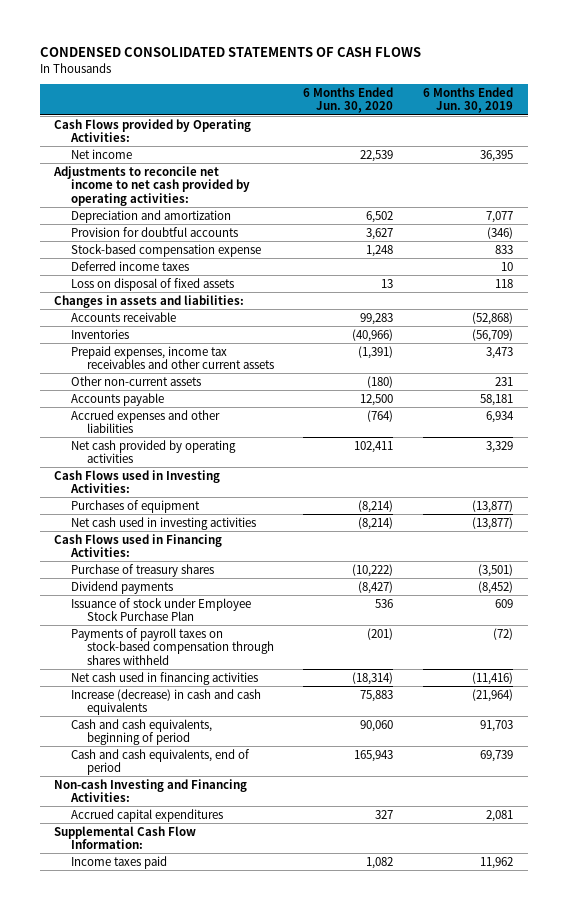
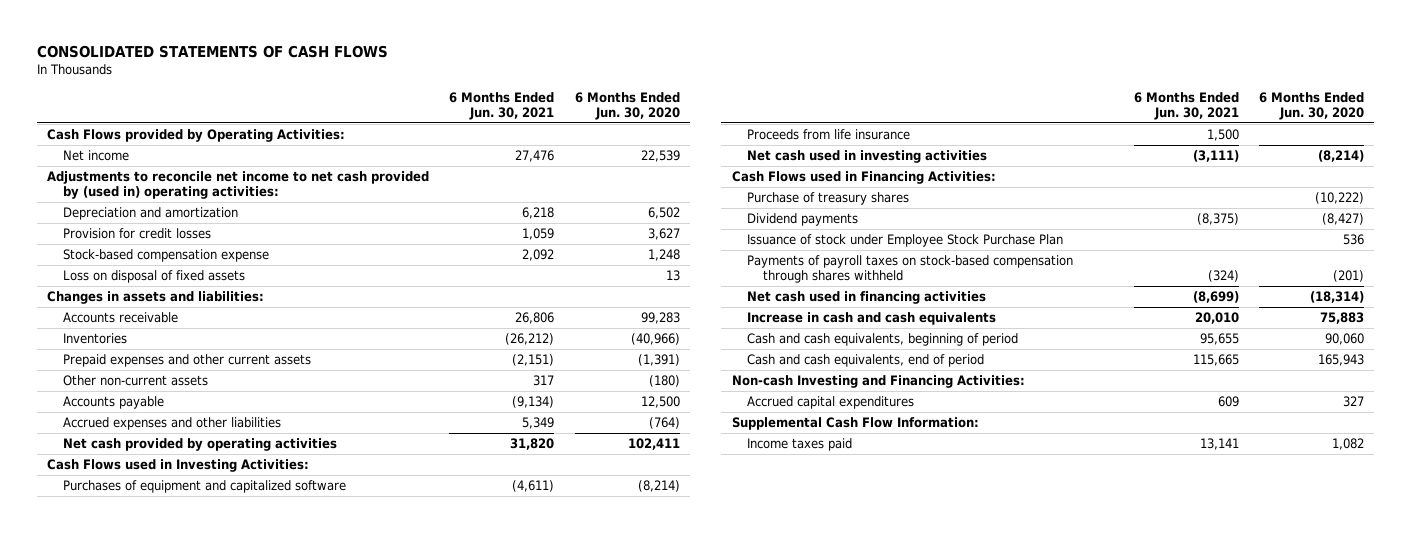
[39,47,421,58] CONDENSED CONSOLIDATED STATEMENTS OF CASH FLOWS -> [37,44,389,58] CONSOLIDATED STATEMENTS OF CASH FLOWS
[423,86,514,114] 6 Months Ended Jun. 30, 2019 -> none
none -> [449,91,555,120] 6 Months Ended Jun. 30, 2021
[53,165,250,207] Adjustments to reconcile net income to net cash provided by operating activities: -> [47,171,430,200] Adjustments to reconcile net income to net cash provided by (used in) operating activities:
[70,226,238,237] Provision for doubtful accounts -> [63,228,212,240] Provision for credit losses
[70,260,189,271] Deferred income taxes -> none
[70,345,274,370] Prepaid expenses, income tax receivables and other current assets -> [63,354,312,368] Prepaid expenses and other current assets
[70,499,200,513] Purchases of equipment -> [63,480,347,494] Purchases of equipment and capitalized software
none -> [747,129,911,141] Proceeds from life insurance
[70,688,261,716] Increase (decrease) in cash and cash equivalents -> [747,312,997,326] Increase in cash and cash equivalents

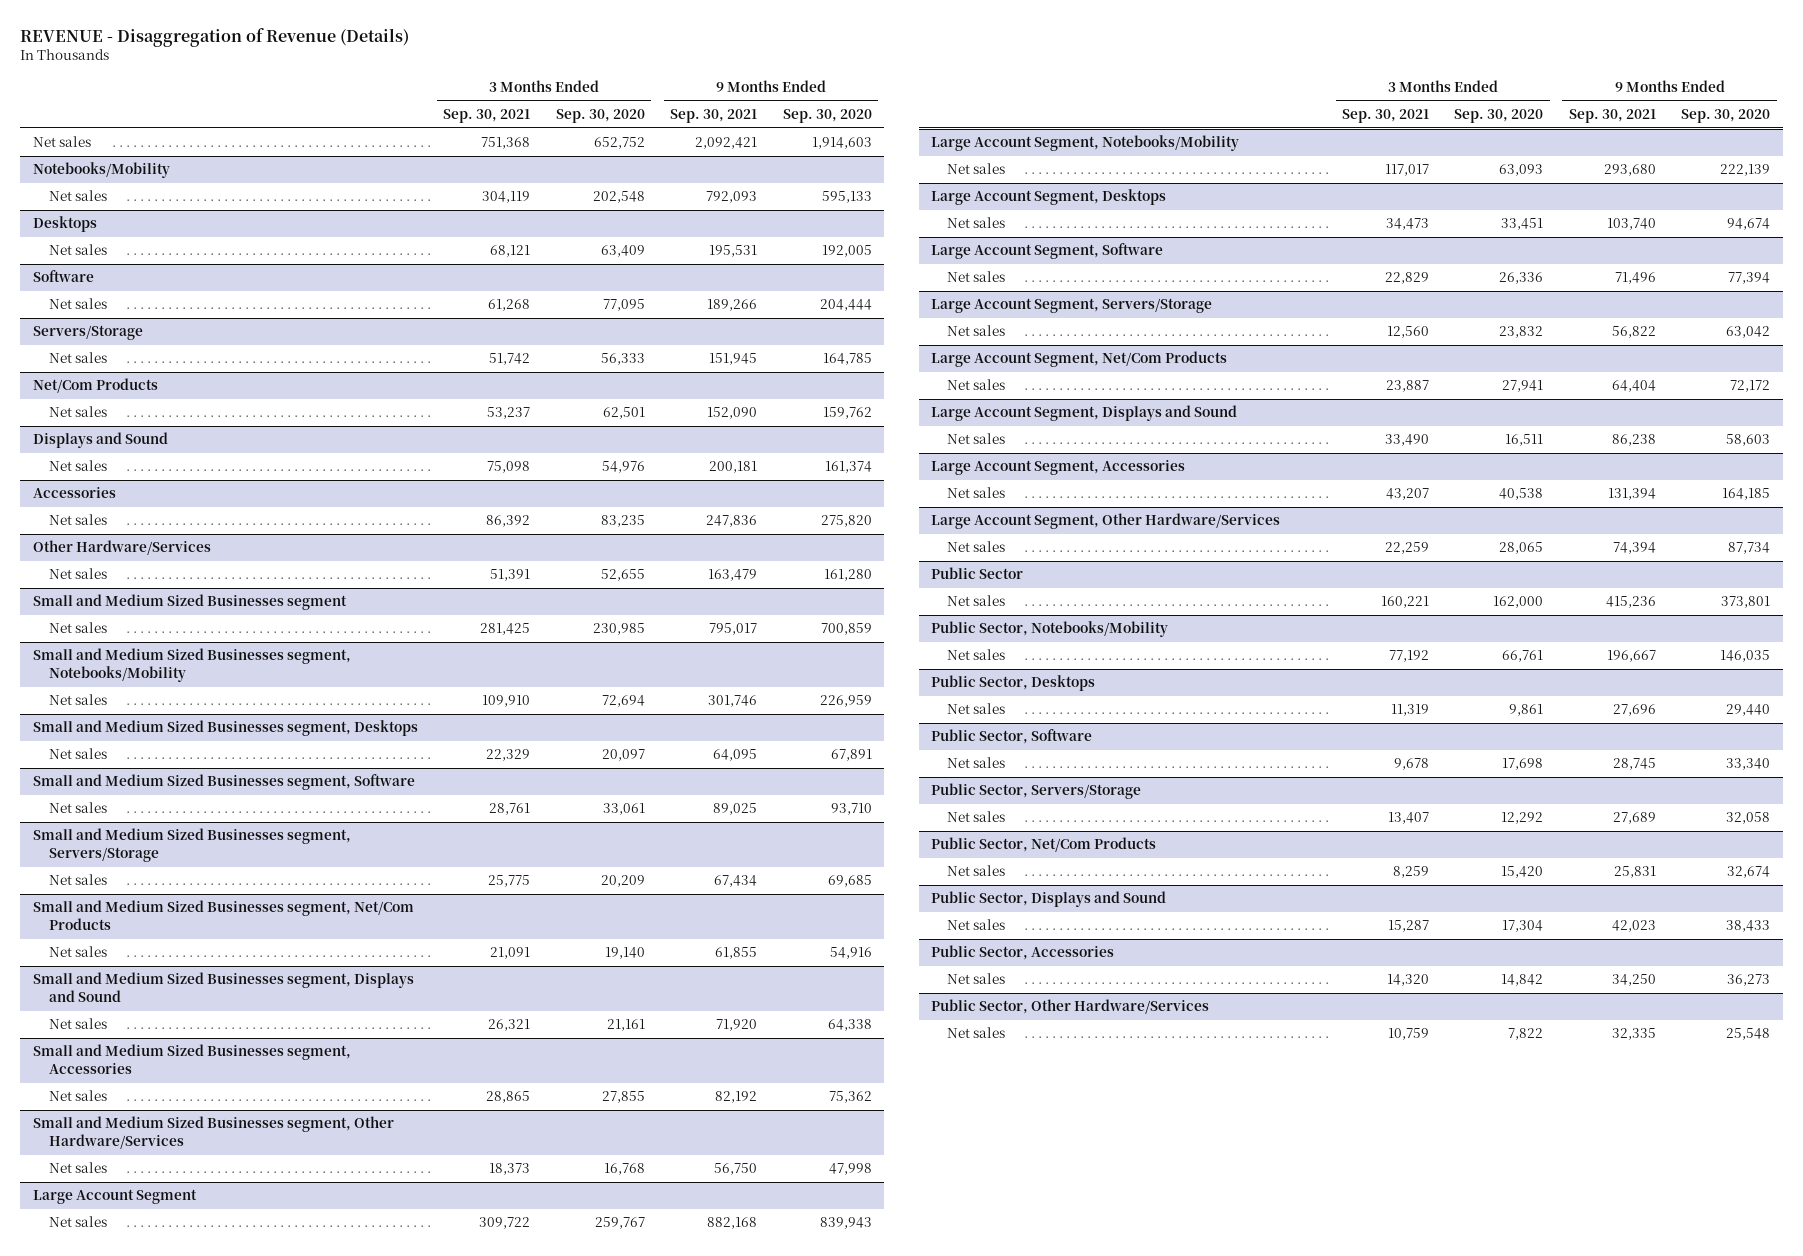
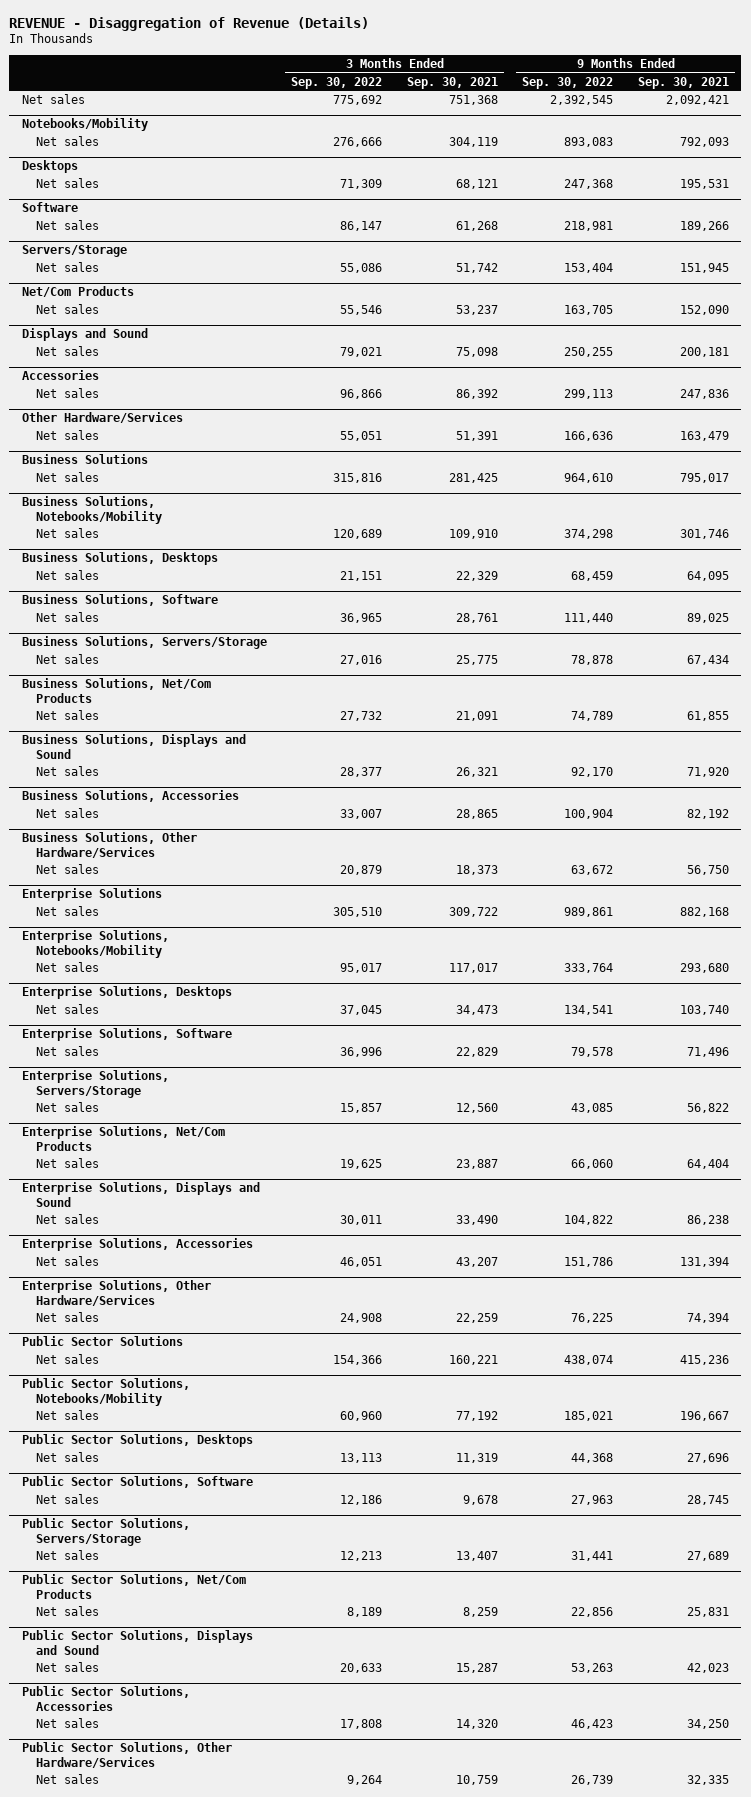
[555,109,645,124] Sep. 30, 2020 -> none
[782,109,872,124] Sep. 30, 2020 -> none
none -> [291,76,383,89] Sep. 30, 2022
none -> [522,76,614,89] Sep. 30, 2022
[32,594,347,611] Small and Medium Sized Businesses segment -> [21,454,148,465] Business Solutions
[32,648,351,683] Small and Medium Sized Businesses segment, Notebooks/Mobility -> none
none -> [21,496,162,524] Business Solutions, Notebooks/Mobility
[32,720,418,737] Small and Medium Sized Businesses segment, Desktops -> none
none -> [21,552,218,566] Business Solutions, Desktops
[32,774,415,791] Small and Medium Sized Businesses segment, Software -> none
none -> [21,594,218,607] Business Solutions, Software
[32,828,351,863] Small and Medium Sized Businesses segment, Servers/Storage -> none
none -> [21,636,267,650] Business Solutions, Servers/Storage
[32,900,414,931] Small and Medium Sized Businesses segment, Net/Com Products -> none
none -> [21,678,211,703] Business Solutions, Net/Com Products
[32,972,414,1003] Small and Medium Sized Businesses segment, Displays and Sound -> none
none -> [21,734,246,759] Business Solutions, Displays and Sound
[32,1044,351,1075] Small and Medium Sized Businesses segment, Accessories -> none
none -> [21,790,239,803] Business Solutions, Accessories
[32,1116,394,1150] Small and Medium Sized Businesses segment, Other Hardware/Services -> none
none -> [21,832,197,858] Business Solutions, Other Hardware/Services
[32,1189,197,1205] Large Account Segment -> [21,888,162,902] Enterprise Solutions
[931,135,1240,152] Large Account Segment, Notebooks/Mobility -> none
none -> [21,930,169,958] Enterprise Solutions, Notebooks/Mobility
[931,189,1167,206] Large Account Segment, Desktops -> none
none -> [21,986,232,1000] Enterprise Solutions, Desktops
[931,243,1164,260] Large Account Segment, Software -> none
none -> [21,1028,232,1042] Enterprise Solutions, Software
[931,298,1213,314] Large Account Segment, Servers/Storage -> none
none -> [21,1070,169,1098] Enterprise Solutions, Servers/Storage
[931,351,1228,368] Large Account Segment, Net/Com Products -> none
none -> [21,1126,225,1151] Enterprise Solutions, Net/Com Products
[931,405,1238,422] Large Account Segment, Displays and Sound -> none
none -> [21,1182,260,1207] Enterprise Solutions, Displays and Sound
[931,460,1186,476] Large Account Segment, Accessories -> none
none -> [21,1238,253,1252] Enterprise Solutions, Accessories
[931,513,1281,530] Large Account Segment, Other Hardware/Services -> none
none -> [21,1280,211,1306] Enterprise Solutions, Other Hardware/Services
[931,567,1024,580] Public Sector -> [21,1336,183,1347] Public Sector Solutions
[931,621,1169,638] Public Sector, Notebooks/Mobility -> [21,1378,190,1406] Public Sector Solutions, Notebooks/Mobility
[931,675,1096,692] Public Sector, Desktops -> [21,1434,253,1448] Public Sector Solutions, Desktops
[931,729,1093,745] Public Sector, Software -> [21,1476,253,1489] Public Sector Solutions, Software
[931,783,1142,800] Public Sector, Servers/Storage -> [21,1518,190,1546] Public Sector Solutions, Servers/Storage
[931,837,1157,853] Public Sector, Net/Com Products -> [21,1574,246,1599] Public Sector Solutions, Net/Com Products
[931,891,1167,908] Public Sector, Displays and Sound -> [21,1630,253,1655] Public Sector Solutions, Displays and Sound
[931,945,1115,961] Public Sector, Accessories -> [21,1686,190,1711] Public Sector Solutions, Accessories
[931,999,1210,1015] Public Sector, Other Hardware/Services -> [21,1742,232,1768] Public Sector Solutions, Other Hardware/Services

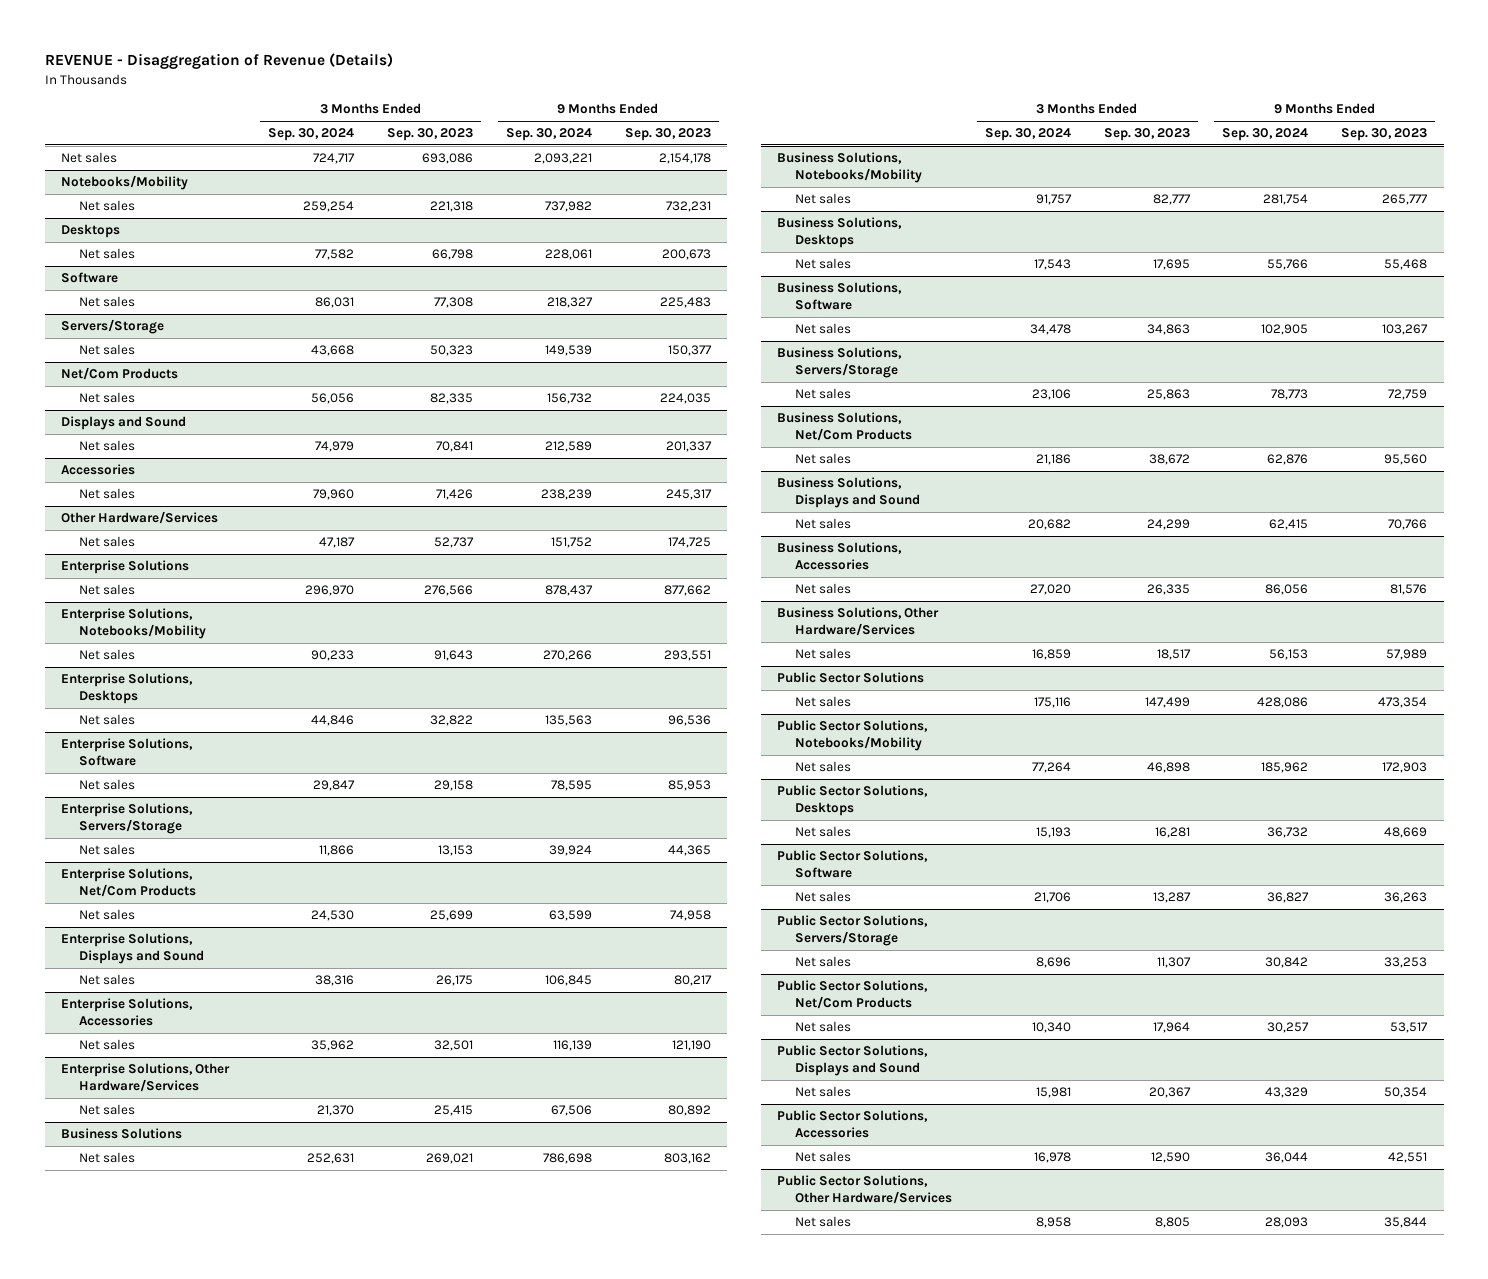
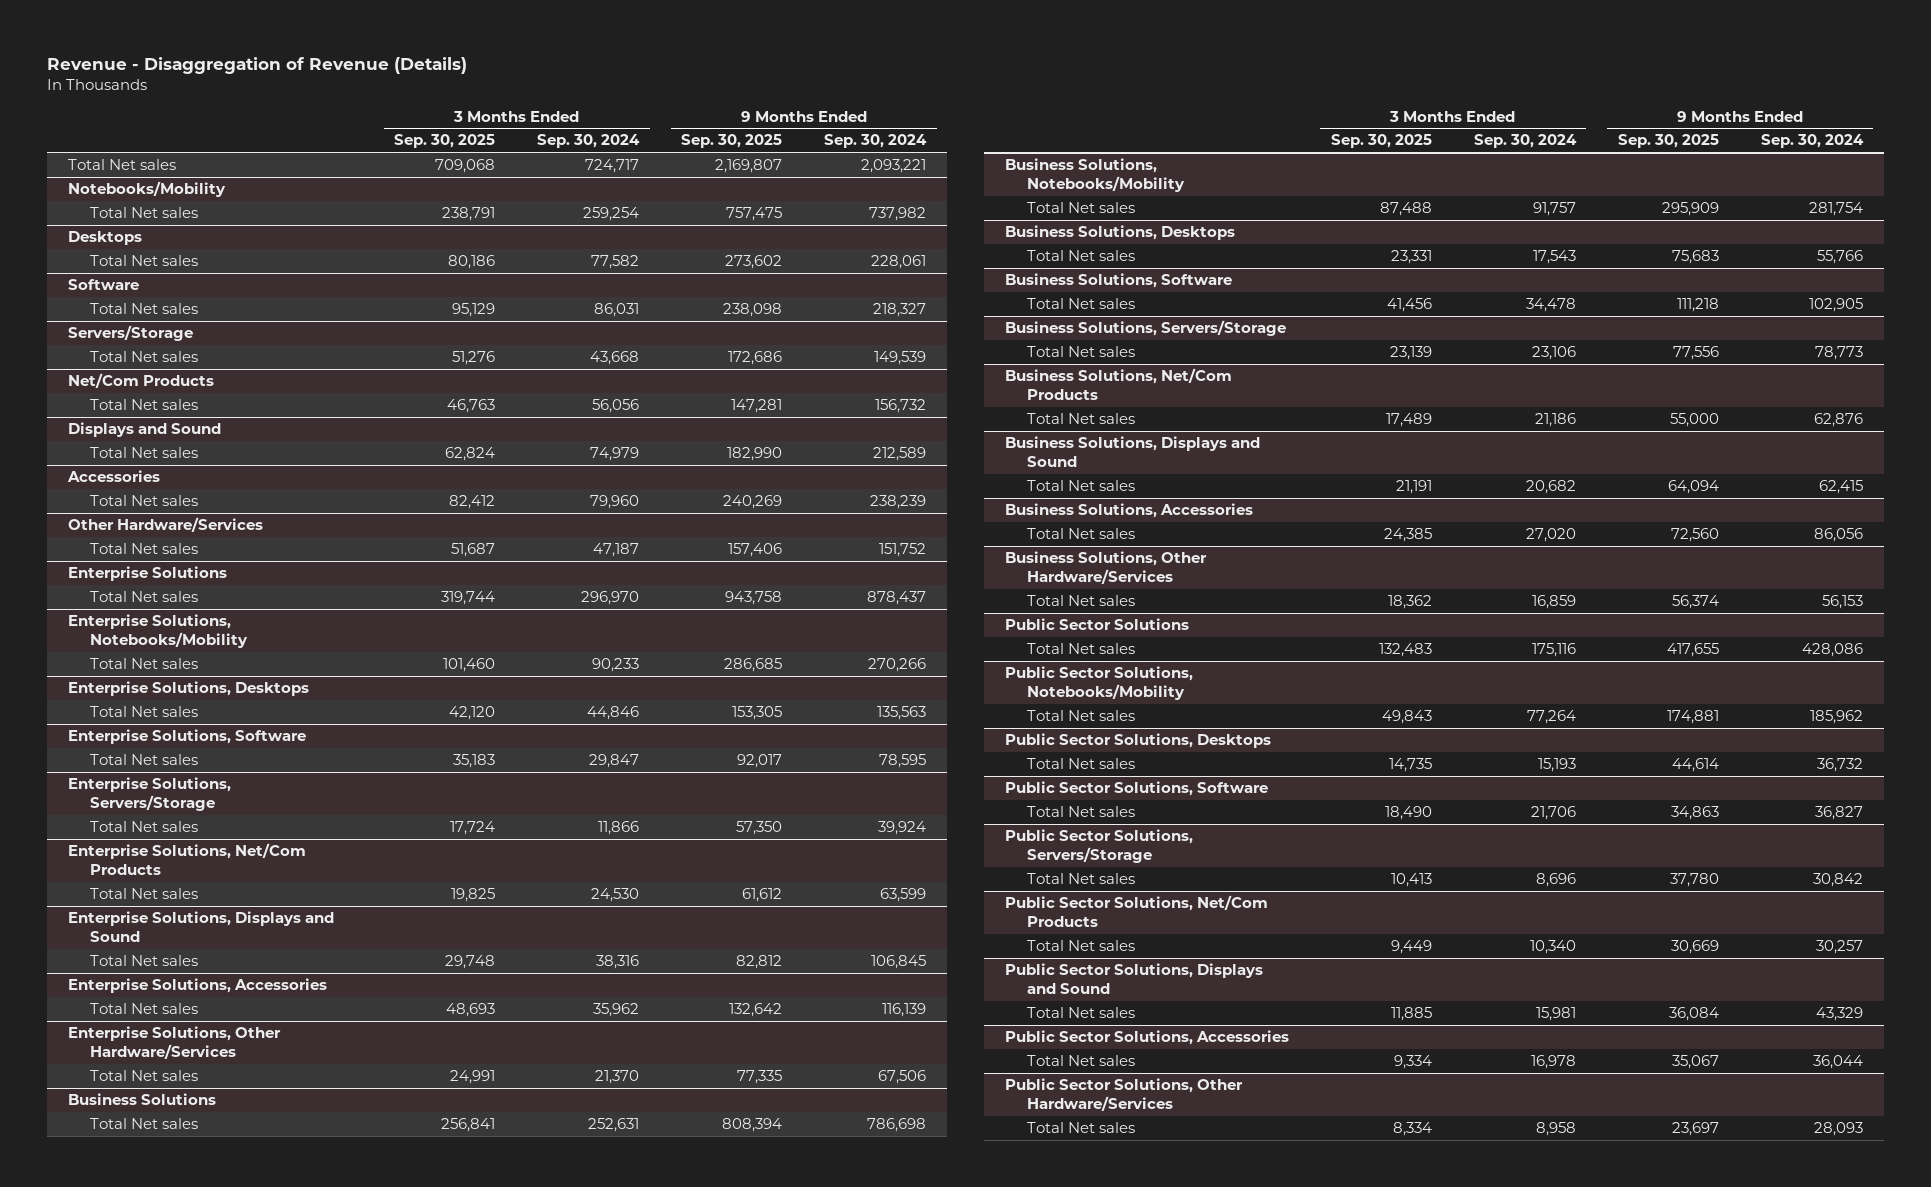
[44,53,393,70] REVENUE - Disaggregation of Revenue (Details) -> [47,57,468,75] Revenue - Disaggregation of Revenue (Details)
[387,128,474,142] Sep. 30, 2023 -> none
[624,128,711,142] Sep. 30, 2023 -> none
none -> [394,134,496,149] Sep. 30, 2025
none -> [681,134,783,149] Sep. 30, 2025
[60,152,117,164] Net sales -> [68,158,177,170] Total Net sales
[78,200,135,212] Net sales -> [90,206,199,218] Total Net sales
[78,248,135,260] Net sales -> [90,254,199,266] Total Net sales
[78,296,135,308] Net sales -> [90,302,199,314] Total Net sales
[78,344,135,356] Net sales -> [90,350,199,362] Total Net sales
[78,392,135,404] Net sales -> [90,398,199,410] Total Net sales
[78,440,135,452] Net sales -> [90,446,199,458] Total Net sales
[78,488,135,500] Net sales -> [90,494,199,506] Total Net sales
[78,536,135,548] Net sales -> [90,542,199,554] Total Net sales
[78,584,135,596] Net sales -> [90,590,199,602] Total Net sales
[78,649,135,661] Net sales -> [90,657,199,669] Total Net sales
[78,714,135,726] Net sales -> [90,705,199,717] Total Net sales
[78,779,135,791] Net sales -> [90,753,199,765] Total Net sales
[78,844,135,856] Net sales -> [90,820,199,832] Total Net sales
[78,909,135,921] Net sales -> [90,887,199,899] Total Net sales
[78,974,135,986] Net sales -> [90,954,199,966] Total Net sales
[78,1039,135,1051] Net sales -> [90,1002,199,1014] Total Net sales
[78,1104,135,1116] Net sales -> [90,1069,199,1081] Total Net sales
[78,1152,135,1164] Net sales -> [90,1117,199,1129] Total Net sales
[794,193,851,205] Net sales -> [1026,201,1135,213] Total Net sales
[794,258,851,270] Net sales -> [1026,249,1135,261] Total Net sales
[794,323,851,335] Net sales -> [1026,297,1135,309] Total Net sales
[794,388,851,400] Net sales -> [1026,345,1135,357] Total Net sales
[794,453,851,465] Net sales -> [1026,412,1135,424] Total Net sales
[794,518,851,530] Net sales -> [1026,479,1135,491] Total Net sales
[794,583,851,595] Net sales -> [1026,527,1135,539] Total Net sales
[794,648,851,660] Net sales -> [1026,594,1135,606] Total Net sales
[794,696,851,708] Net sales -> [1026,642,1135,654] Total Net sales
[794,761,851,773] Net sales -> [1026,709,1135,721] Total Net sales
[794,826,851,838] Net sales -> [1026,757,1135,769] Total Net sales
[794,891,851,903] Net sales -> [1026,805,1135,817] Total Net sales
[794,956,851,968] Net sales -> [1026,872,1135,884] Total Net sales
[794,1021,851,1033] Net sales -> [1026,939,1135,951] Total Net sales
[794,1086,851,1098] Net sales -> [1026,1006,1135,1018] Total Net sales
[794,1151,851,1163] Net sales -> [1026,1054,1135,1066] Total Net sales
[794,1216,851,1228] Net sales -> [1026,1121,1135,1133] Total Net sales

